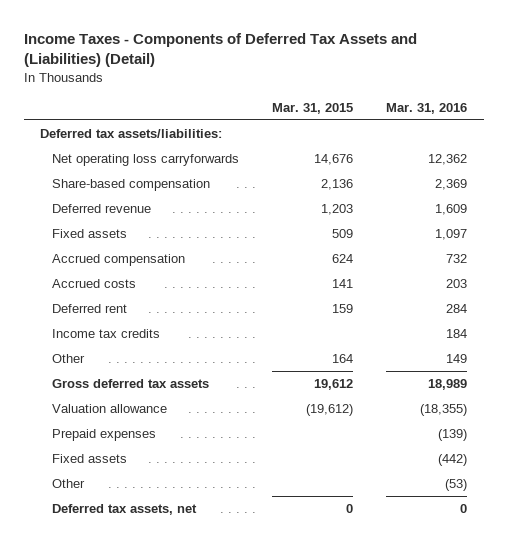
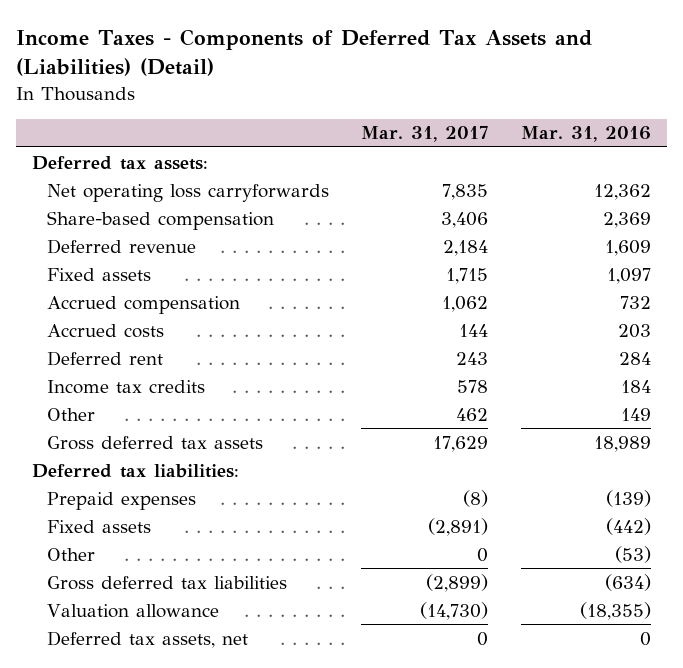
[272,102,354,114] Mar. 31, 2015 -> none
none -> [361,126,489,143] Mar. 31, 2017
[40,129,223,139] Deferred tax assets/liabilities: -> [32,155,209,170] Deferred tax assets:
none -> [32,463,240,478] Deferred tax liabilities:
none -> [46,575,287,590] Gross deferred tax liabilities
[52,404,168,414] Valuation allowance -> [46,603,219,618] Valuation allowance

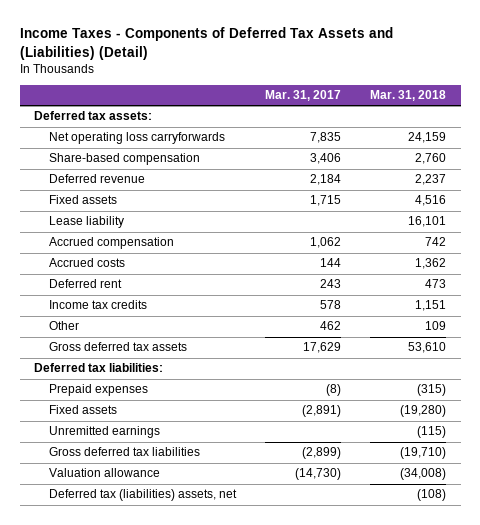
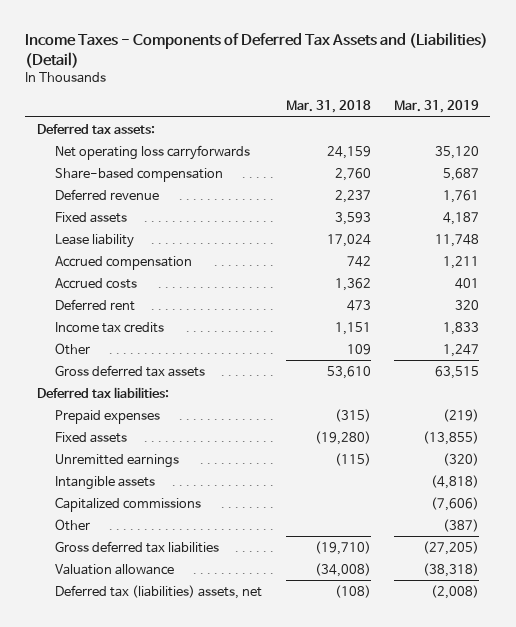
[265,89,342,101] Mar. 31, 2017 -> none
none -> [393,100,479,114] Mar. 31, 2019
[415,195,447,207] 4,516 -> [334,211,371,225] 3,593
[408,216,447,228] 16,101 -> [326,233,371,247] 17,024
none -> [55,475,156,490] Intangible assets
none -> [55,496,202,512] Capitalized commissions
none -> [55,518,91,531] Other

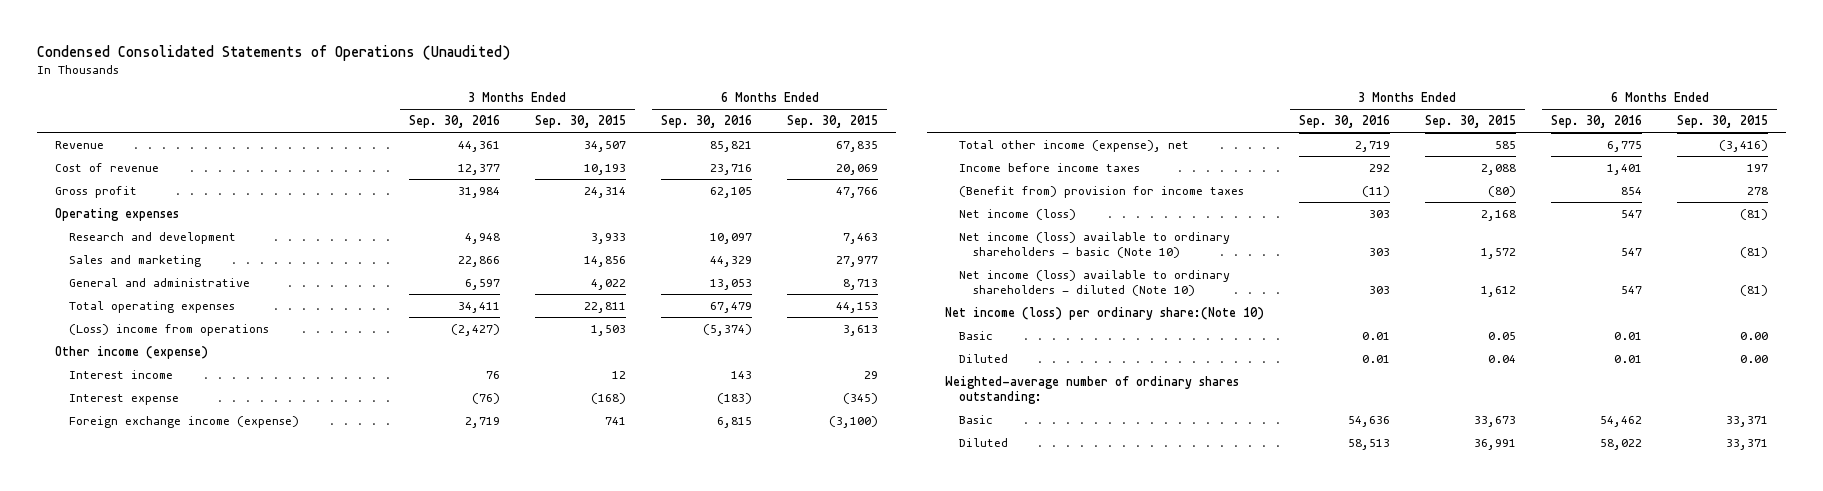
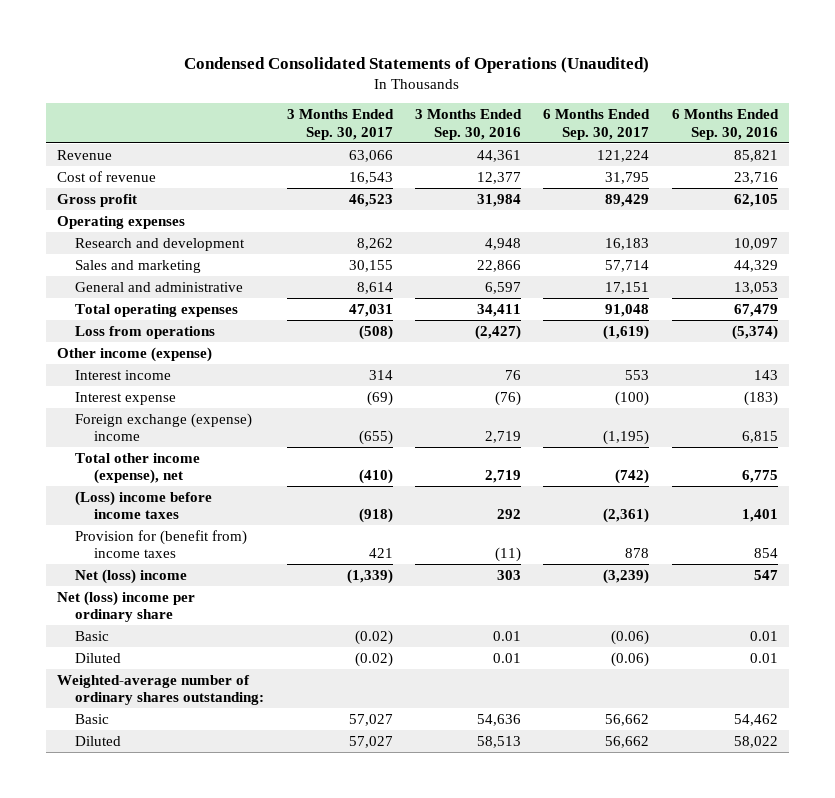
[534,114,626,128] Sep. 30, 2015 -> none
[787,114,879,128] Sep. 30, 2015 -> none
none -> [286,109,394,140] 3 Months Ended Sep. 30, 2017
none -> [543,109,651,140] 6 Months Ended Sep. 30, 2017
[68,323,269,336] (Loss) income from operations -> [75,325,216,339] Loss from operations
[68,415,299,428] Foreign exchange income (expense) -> [75,412,253,442] Foreign exchange (expense) income
[959,231,1231,259] Net income (loss) available to ordinary shareholders - basic (Note 10) -> none
[959,269,1231,297] Net income (loss) available to ordinary shareholders - diluted (Note 10) -> none
[959,162,1141,172] Income before income taxes -> [75,490,213,520] (Loss) income before income taxes
[959,185,1245,198] (Benefit from) provision for income taxes -> [75,529,248,559] Provision for (benefit from) income taxes
[959,208,1077,220] Net income (loss) -> [75,568,188,584] Net (loss) income
[944,306,1264,320] Net income (loss) per ordinary share:(Note 10) -> [56,590,195,623] Net (loss) income per ordinary share

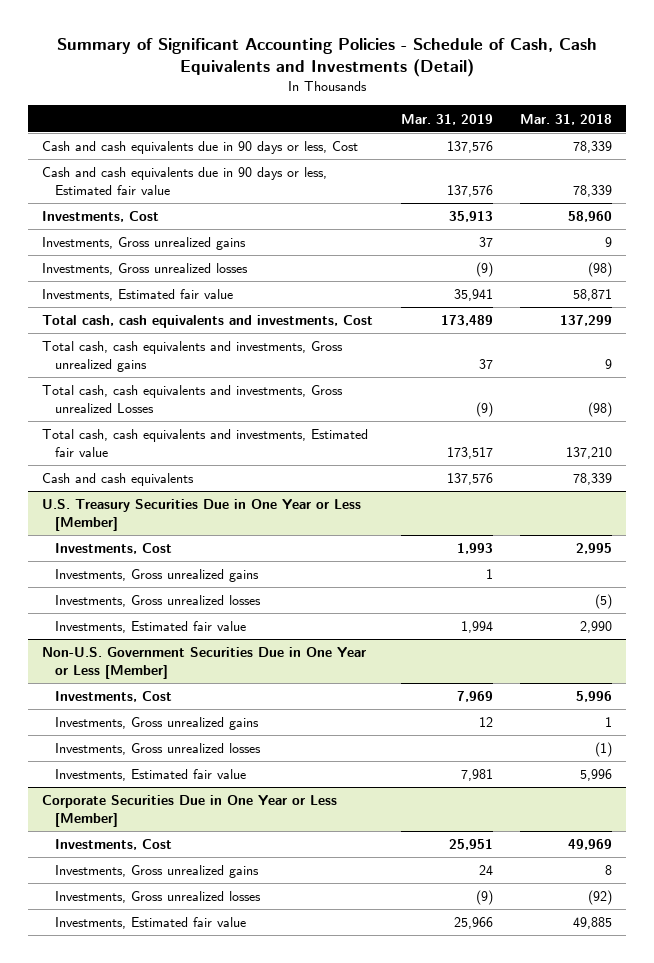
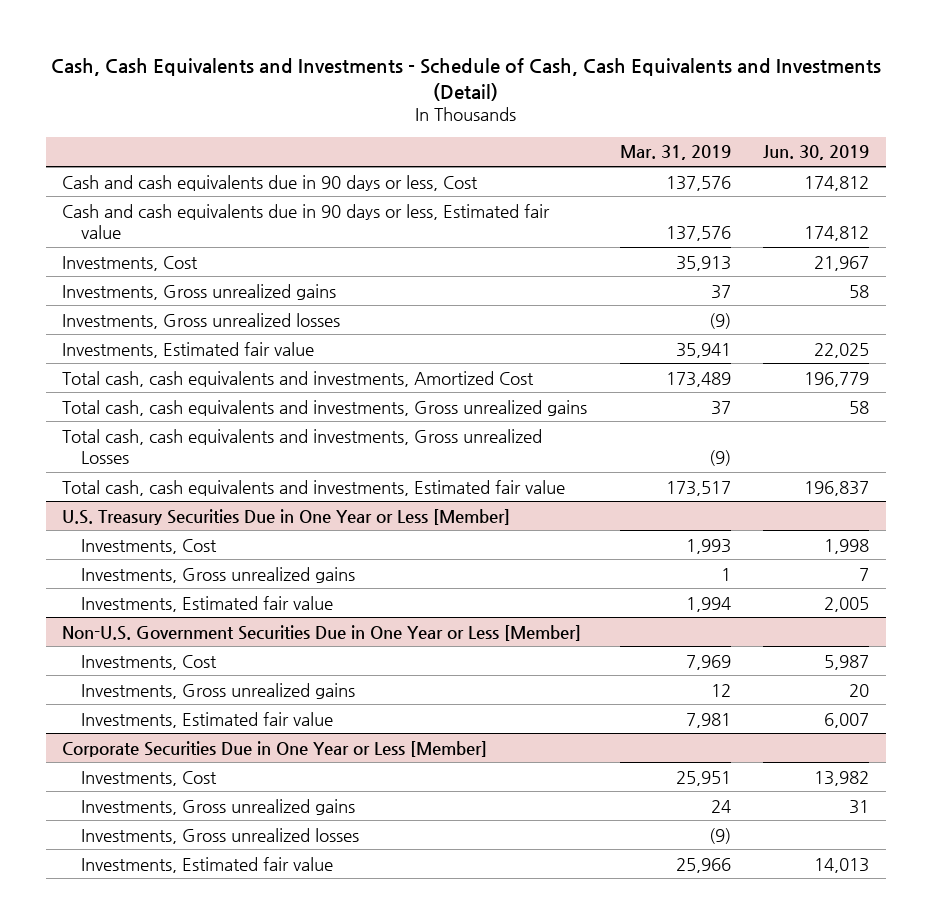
[57,38,598,78] Summary of Significant Accounting Policies - Schedule of Cash, Cash Equivalents and Investments (Detail) -> [50,57,881,101] Cash, Cash Equivalents and Investments - Schedule of Cash, Cash Equivalents and Investments (Detail)
[520,113,613,125] Mar. 31, 2018 -> none
none -> [763,145,870,161] Jun. 30, 2019
[42,315,374,329] Total cash, cash equivalents and investments, Cost -> [62,370,535,387] Total cash, cash equivalents and investments, Amortized Cost
[42,473,195,487] Cash and cash equivalents -> none
[55,595,262,608] Investments, Gross unrealized losses -> none
[55,743,262,756] Investments, Gross unrealized losses -> none

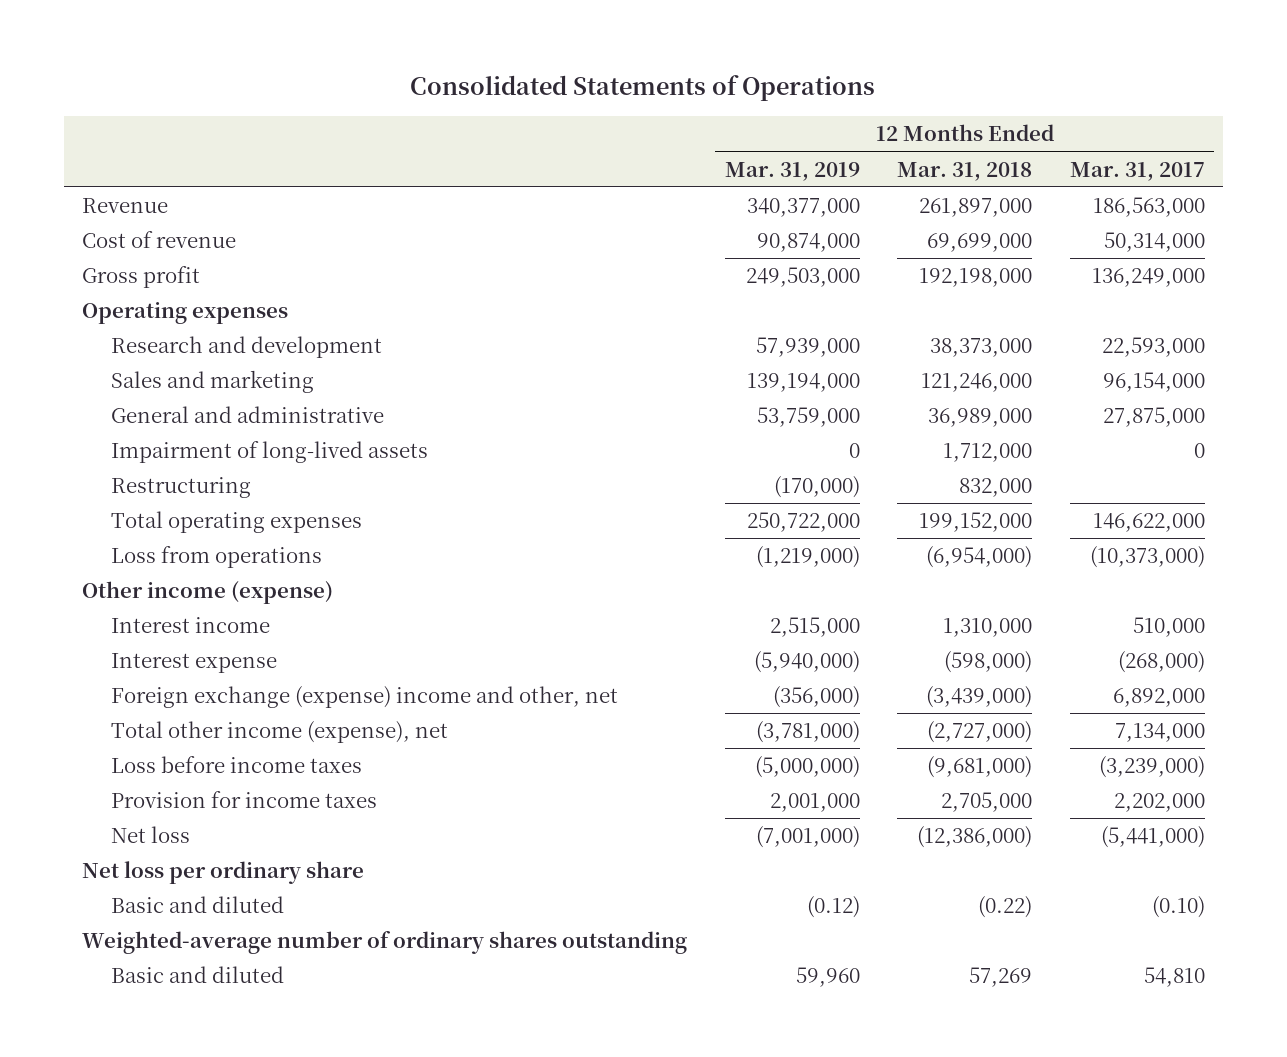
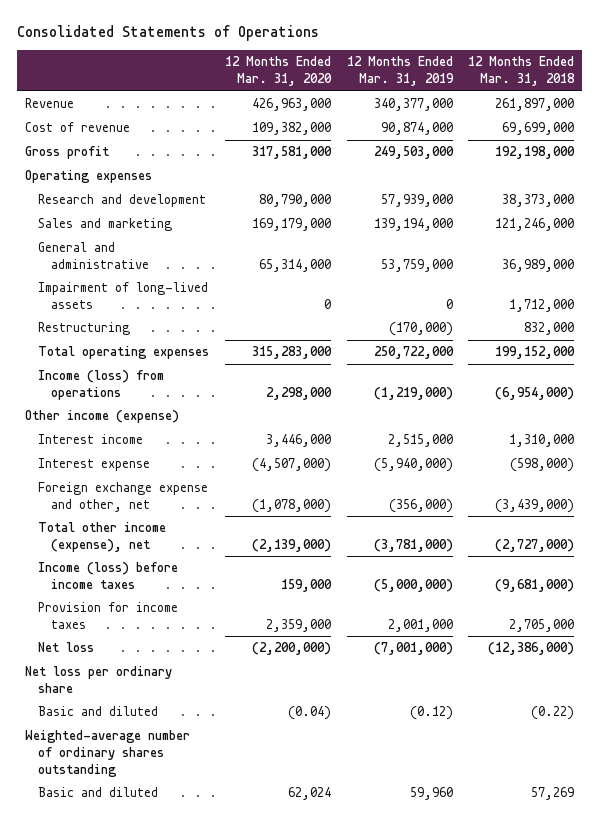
[1069,161,1205,181] Mar. 31, 2017 -> none
none -> [224,56,332,87] 12 Months Ended Mar. 31, 2020
[111,546,323,569] Loss from operations -> [37,370,164,400] Income (loss) from operations
[111,686,619,709] Foreign exchange (expense) income and other, net -> [37,482,208,512] Foreign exchange expense and other, net
[111,756,363,774] Loss before income taxes -> [37,562,178,589] Income (loss) before income taxes

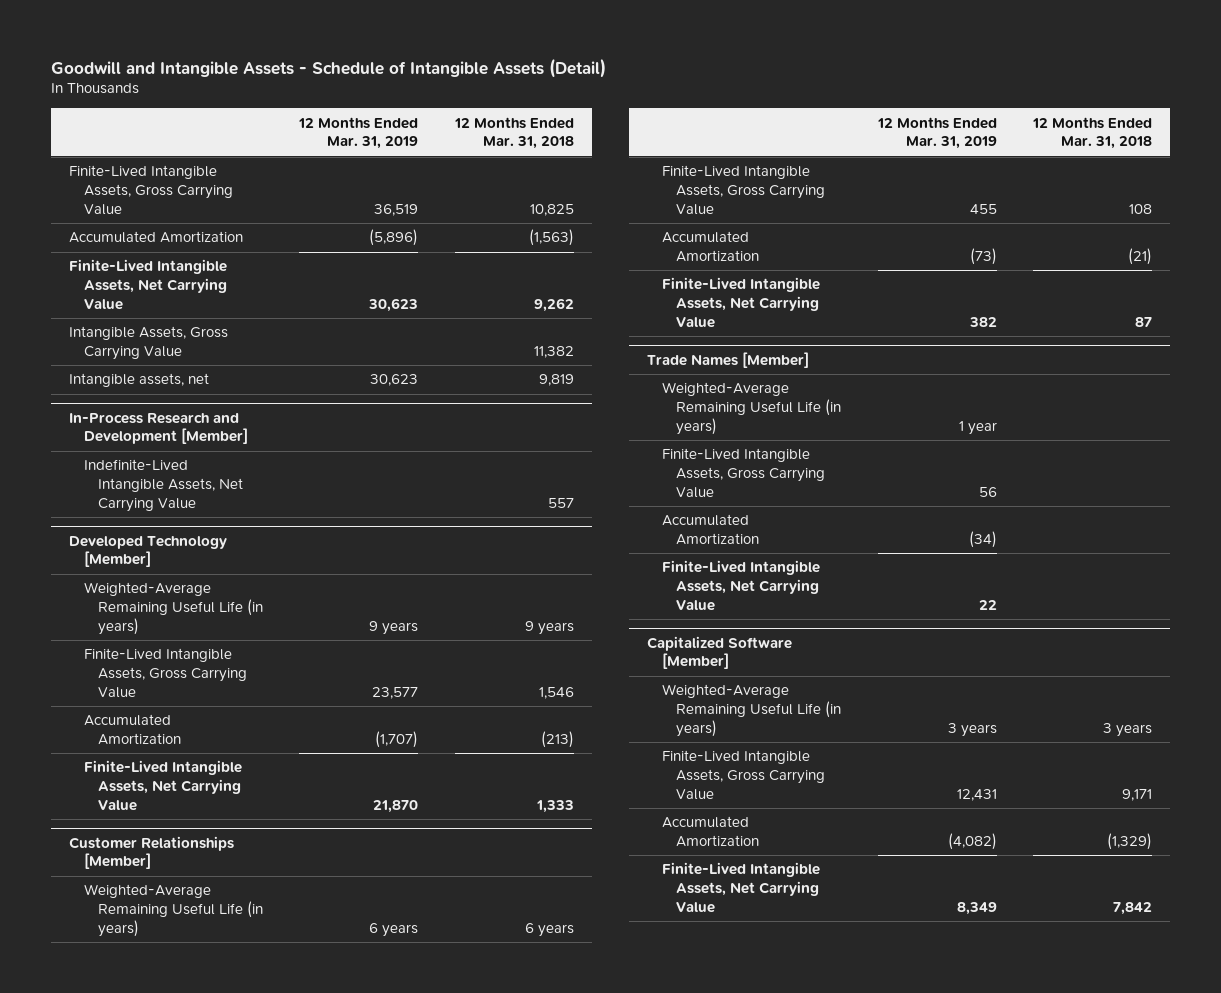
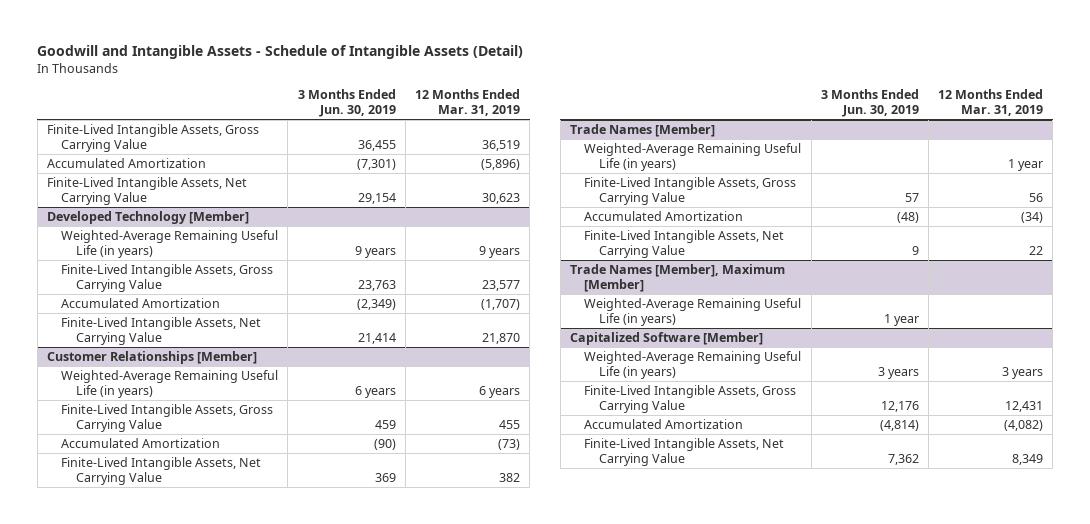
[453,116,574,150] 12 Months Ended Mar. 31, 2018 -> none
none -> [297,89,396,118] 3 Months Ended Jun. 30, 2019
[68,326,228,360] Intangible Assets, Gross Carrying Value -> none
[68,373,209,388] Intangible assets, net -> none
[68,412,248,445] In-Process Research and Development [Member] -> none
[83,459,244,512] Indefinite-Lived Intangible Assets, Net Carrying Value -> none
none -> [570,263,786,293] Trade Names [Member], Maximum [Member]
none -> [584,297,802,327] Weighted-Average Remaining Useful Life (in years)

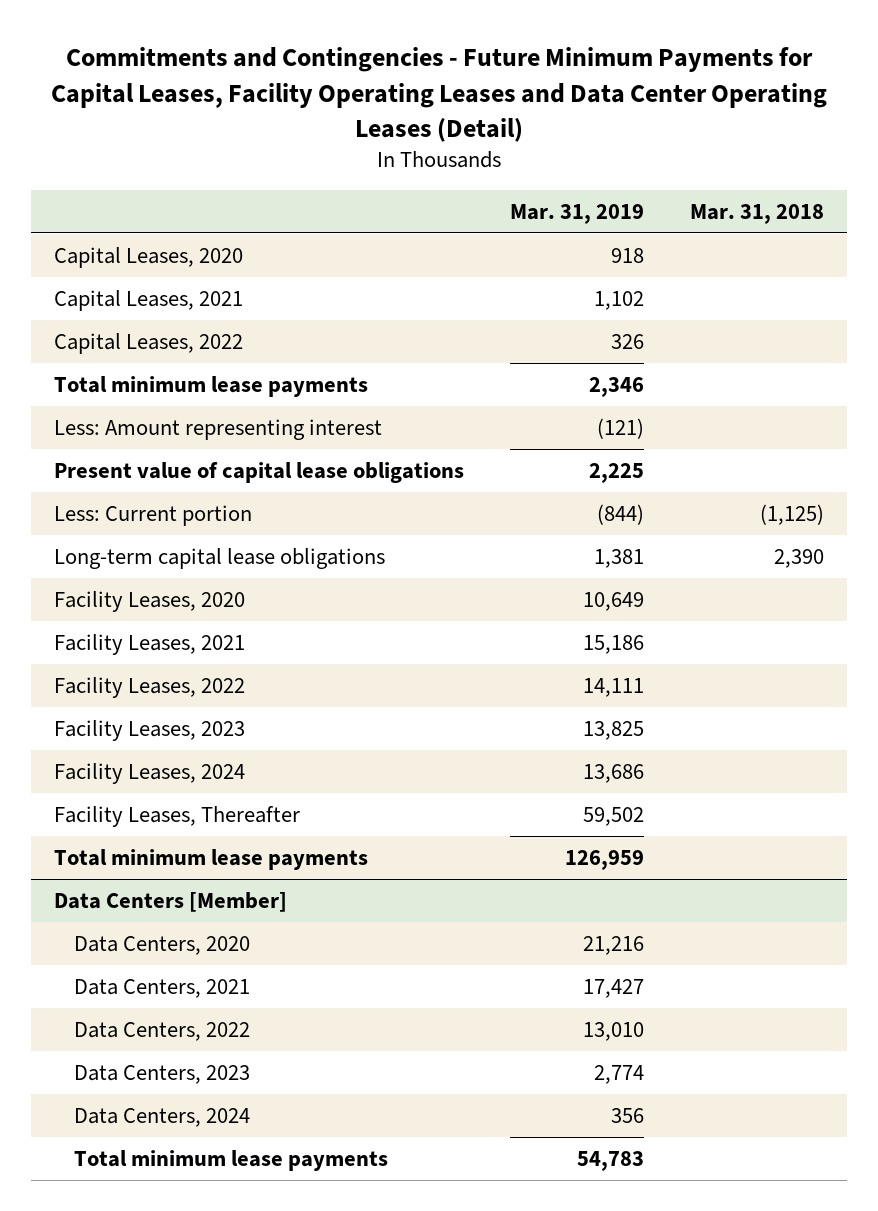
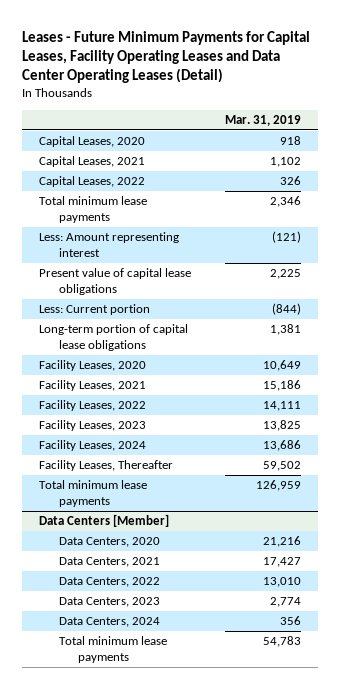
[51,47,828,142] Commitments and Contingencies - Future Minimum Payments for Capital Leases, Facility Operating Leases and Data Center Operating Leases (Detail) -> [22,30,311,84] Leases - Future Minimum Payments for Capital Leases, Facility Operating Leases and Data Center Operating Leases (Detail)
[689,203,824,224] Mar. 31, 2018 -> none
[54,548,386,570] Long-term capital lease obligations -> [39,324,189,351] Long-term portion of capital lease obligations

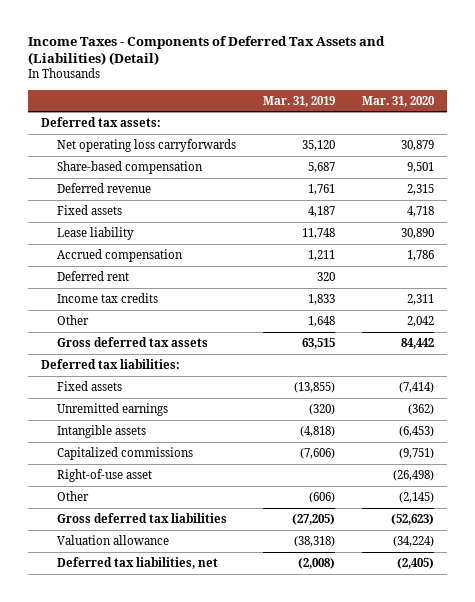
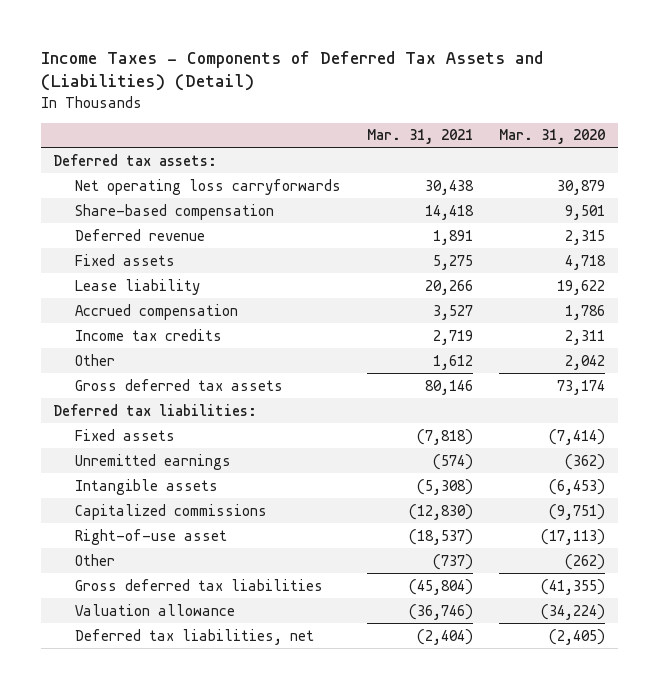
[262,95,335,107] Mar. 31, 2019 -> none
none -> [366,129,473,145] Mar. 31, 2021
[400,227,434,239] 30,890 -> [556,279,605,295] 19,622
[56,270,129,281] Deferred rent -> none
[400,337,434,349] 84,442 -> [556,379,605,395] 73,174
[392,469,434,481] (26,498) -> [540,528,605,545] (17,113)
[398,491,434,503] (2,145) -> [564,553,605,570] (262)
[390,513,434,525] (52,623) -> [540,578,605,595] (41,355)

